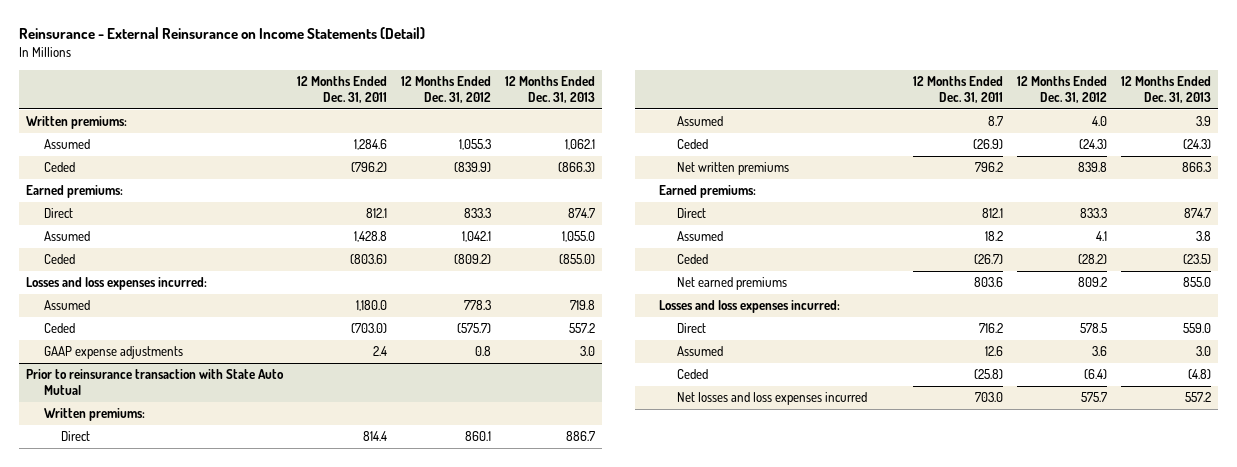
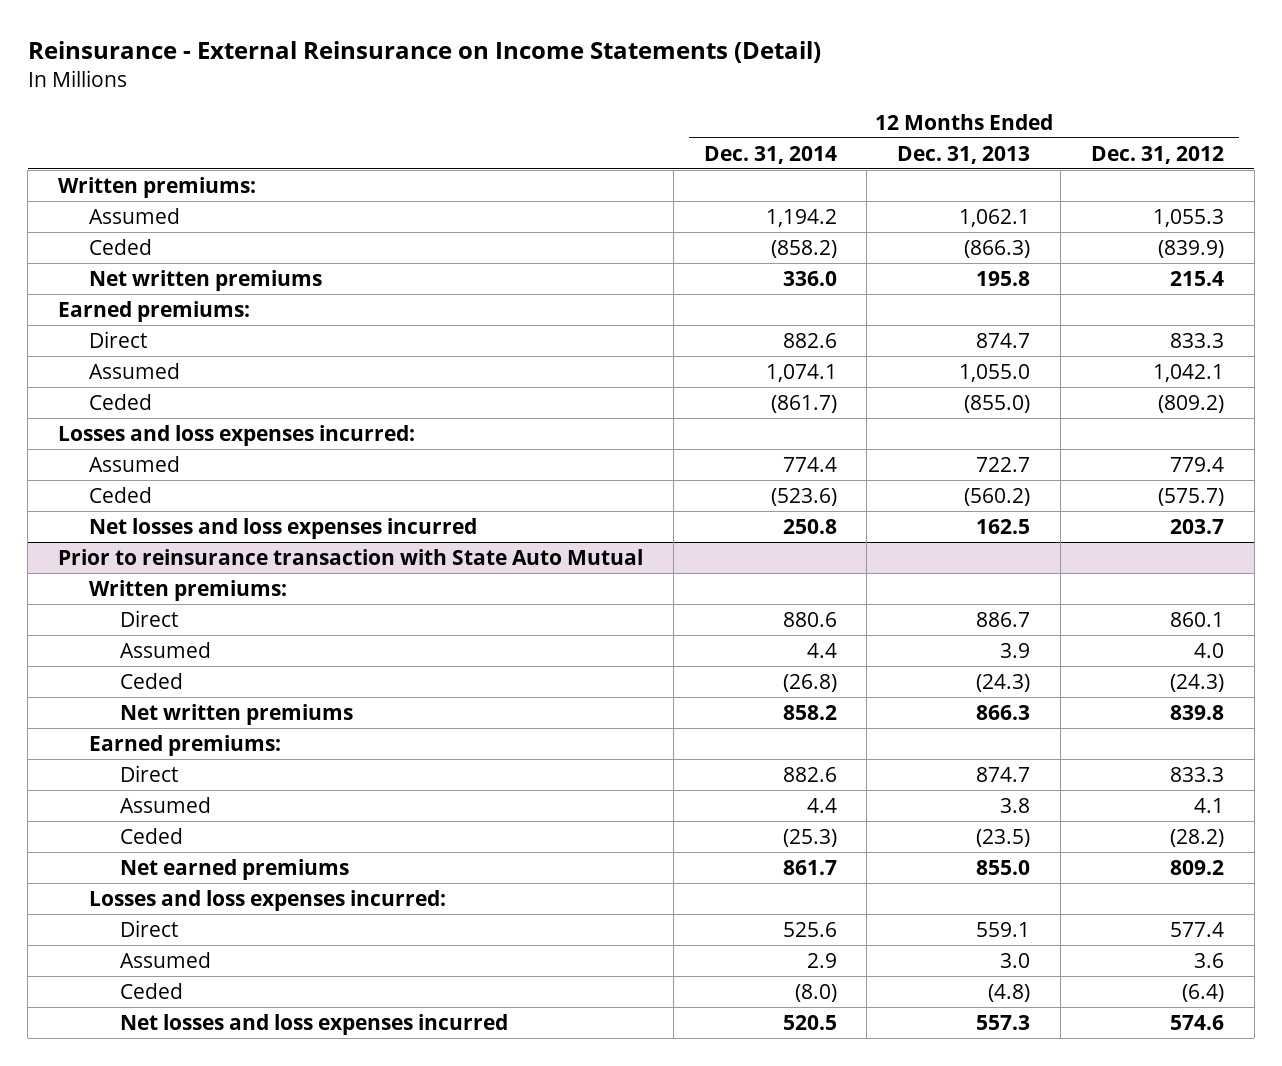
[297,76,388,103] 12 Months Ended Dec. 31, 2011 -> none
none -> [703,145,837,164] Dec. 31, 2014
none -> [89,269,323,291] Net written premiums
[43,346,183,360] GAAP expense adjustments -> none
[464,300,492,311] 778.3 -> [1169,456,1224,472] 779.4
[570,300,596,311] 719.8 -> [976,456,1031,472] 722.7
[569,323,596,334] 557.2 -> [964,487,1031,506] (560.2)
none -> [89,517,478,539] Net losses and loss expenses incurred
[1079,323,1107,334] 578.5 -> [1169,921,1224,937] 577.4
[1182,323,1211,334] 559.0 -> [976,921,1031,937] 559.1
[1080,392,1107,403] 575.7 -> [1169,1014,1224,1030] 574.6
[1184,392,1211,403] 557.2 -> [976,1014,1031,1030] 557.3

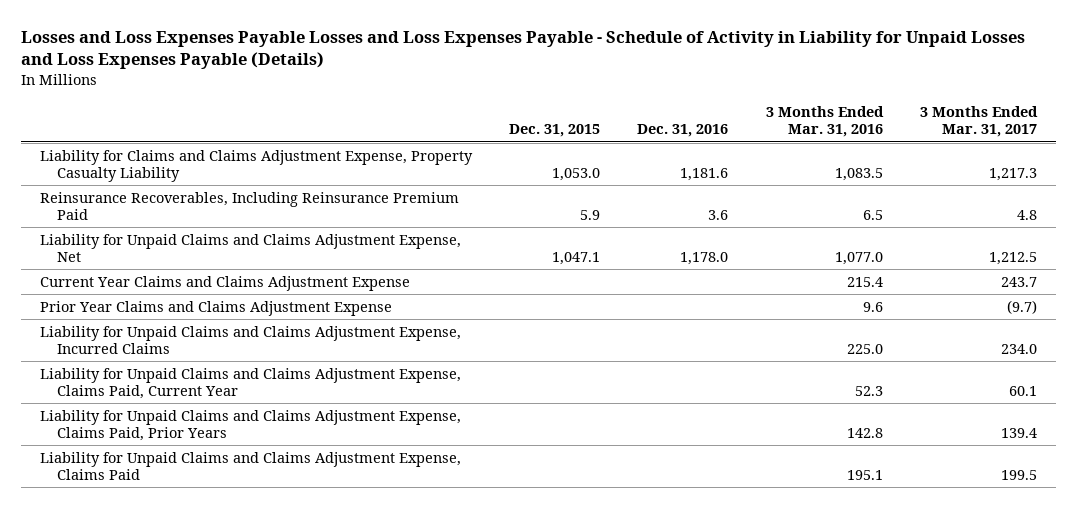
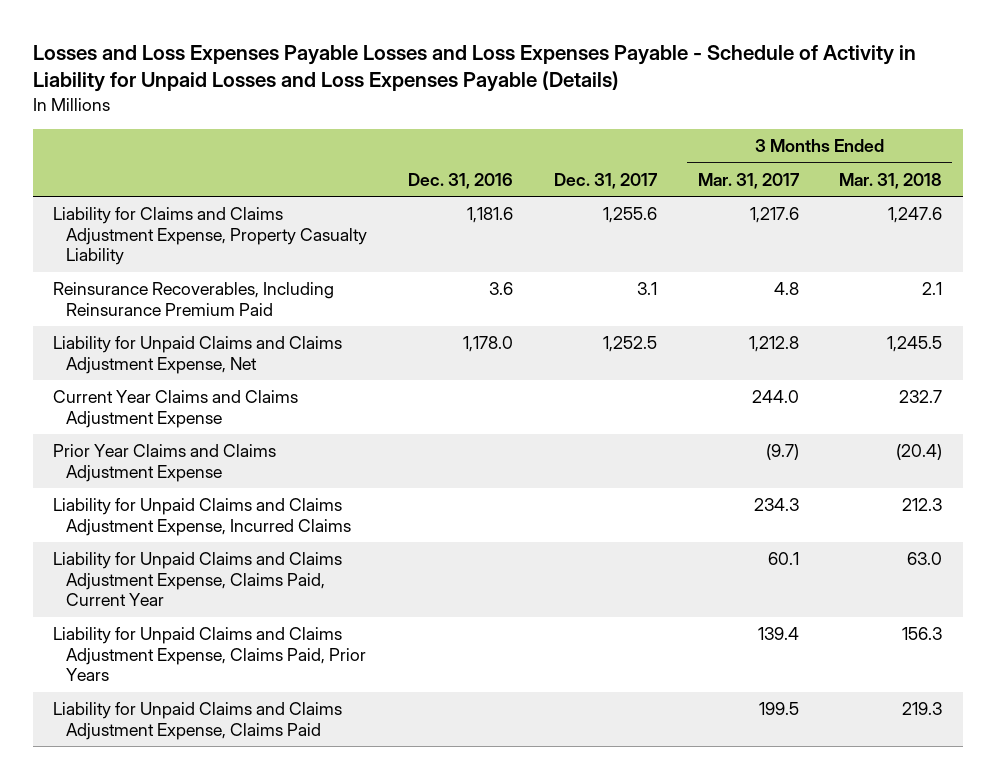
[509,124,601,138] Dec. 31, 2015 -> none
[765,105,884,138] 3 Months Ended Mar. 31, 2016 -> none
none -> [553,172,658,189] Dec. 31, 2017
none -> [839,172,943,189] Mar. 31, 2018
[989,168,1038,182] 1,217.3 -> [749,207,799,224] 1,217.6
[989,252,1038,266] 1,212.5 -> [748,336,799,353] 1,212.8
[1001,276,1038,287] 243.7 -> [751,390,799,404] 244.0
[1001,344,1038,355] 234.0 -> [753,498,799,512] 234.3

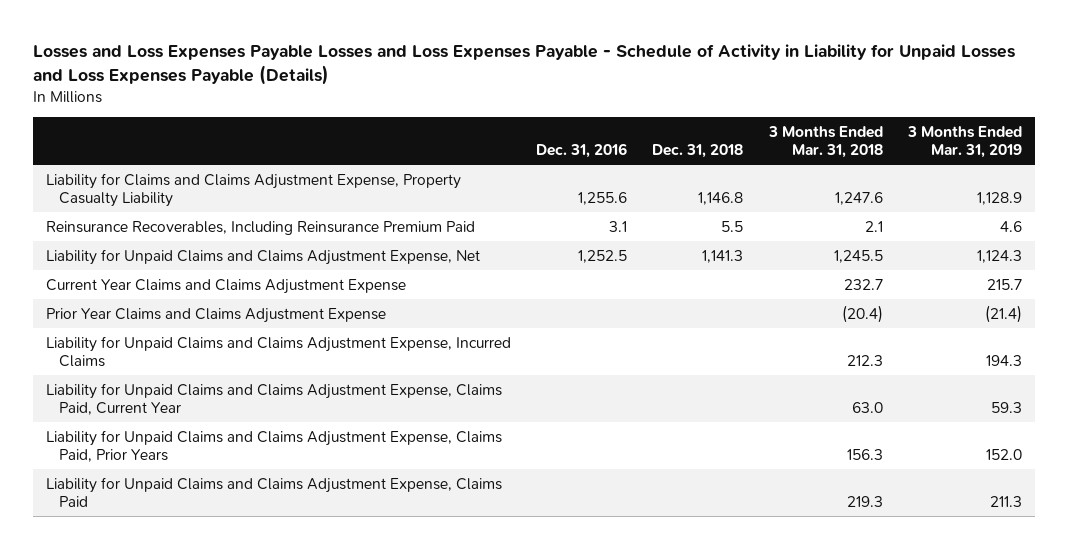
[553,172,658,189] Dec. 31, 2017 -> none
[697,172,800,189] Mar. 31, 2017 -> none
none -> [652,144,744,159] Dec. 31, 2018
none -> [907,125,1023,159] 3 Months Ended Mar. 31, 2019
[467,207,514,224] 1,181.6 -> [578,191,628,205] 1,255.6
[489,282,514,296] 3.6 -> [609,220,628,232] 3.1
[463,336,514,353] 1,178.0 -> [578,249,628,263] 1,252.5

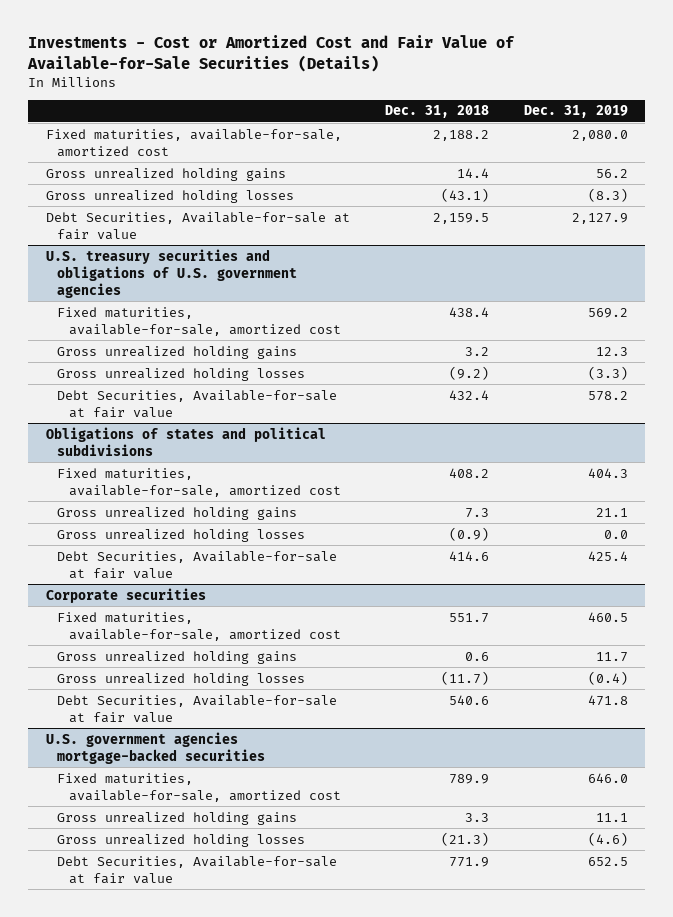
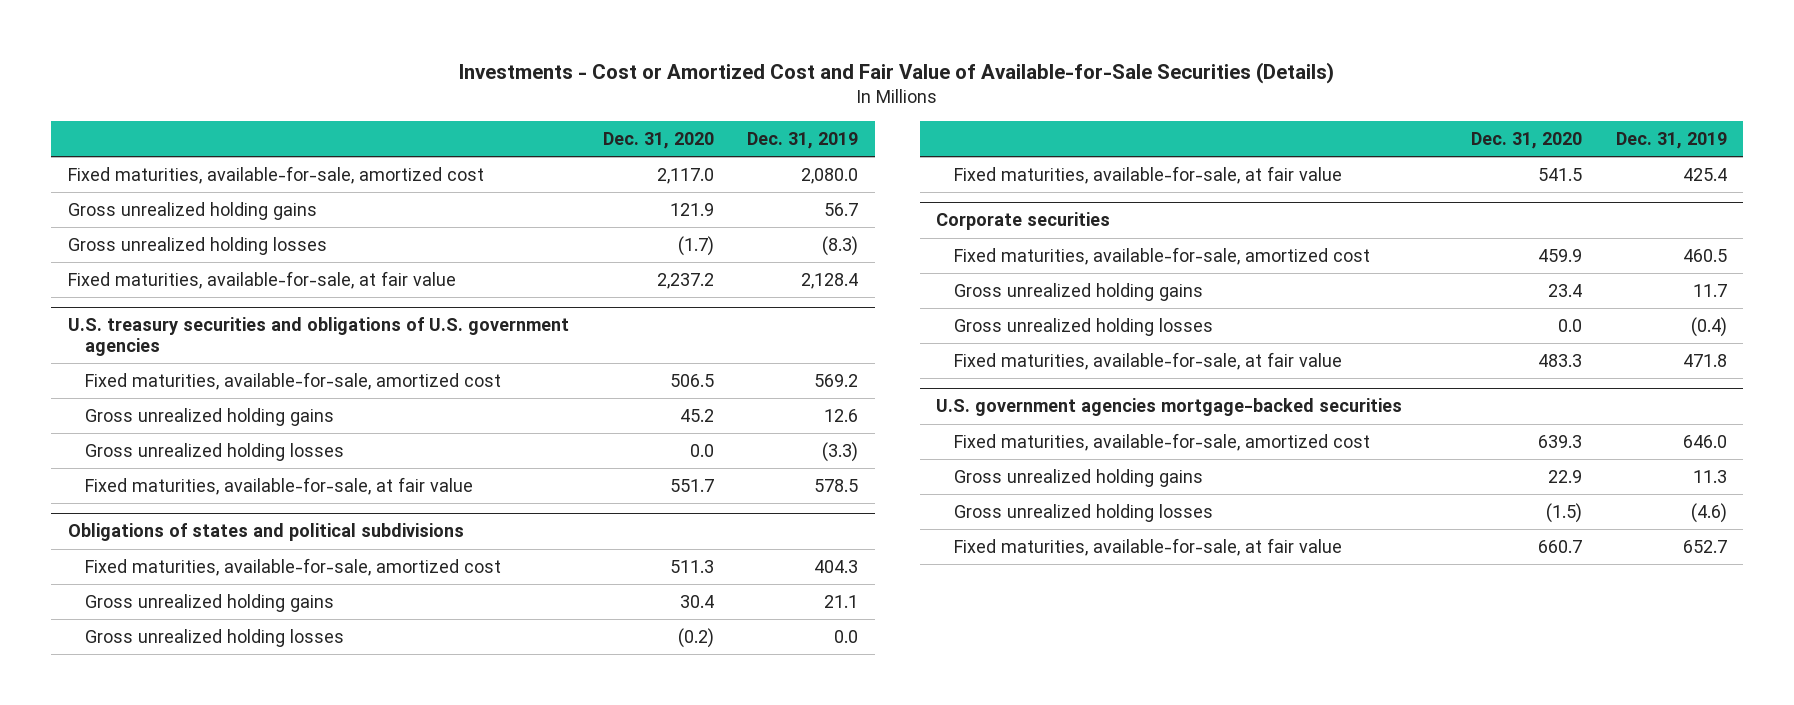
[384,105,489,119] Dec. 31, 2018 -> none
none -> [602,131,714,149] Dec. 31, 2020
[595,168,628,178] 56.2 -> [824,202,859,216] 56.7
[45,211,350,240] Debt Securities, Available-for-sale at fair value -> [67,270,456,289] Fixed maturities, available-for-sale, at fair value
[571,212,628,224] 2,127.9 -> [801,272,859,289] 2,128.4
[595,346,628,356] 12.3 -> [824,408,859,422] 12.6
[57,389,338,418] Debt Securities, Available-for-sale at fair value -> [85,476,474,495] Fixed maturities, available-for-sale, at fair value
[587,390,628,401] 578.2 -> [814,478,859,492] 578.5
[57,550,338,579] Debt Securities, Available-for-sale at fair value -> [953,165,1342,184] Fixed maturities, available-for-sale, at fair value
[57,694,338,723] Debt Securities, Available-for-sale at fair value -> [953,351,1342,370] Fixed maturities, available-for-sale, at fair value
[595,812,628,822] 11.1 -> [1692,469,1727,483] 11.3
[57,855,338,884] Debt Securities, Available-for-sale at fair value -> [953,537,1342,556] Fixed maturities, available-for-sale, at fair value
[587,856,628,866] 652.5 -> [1682,539,1727,553] 652.7

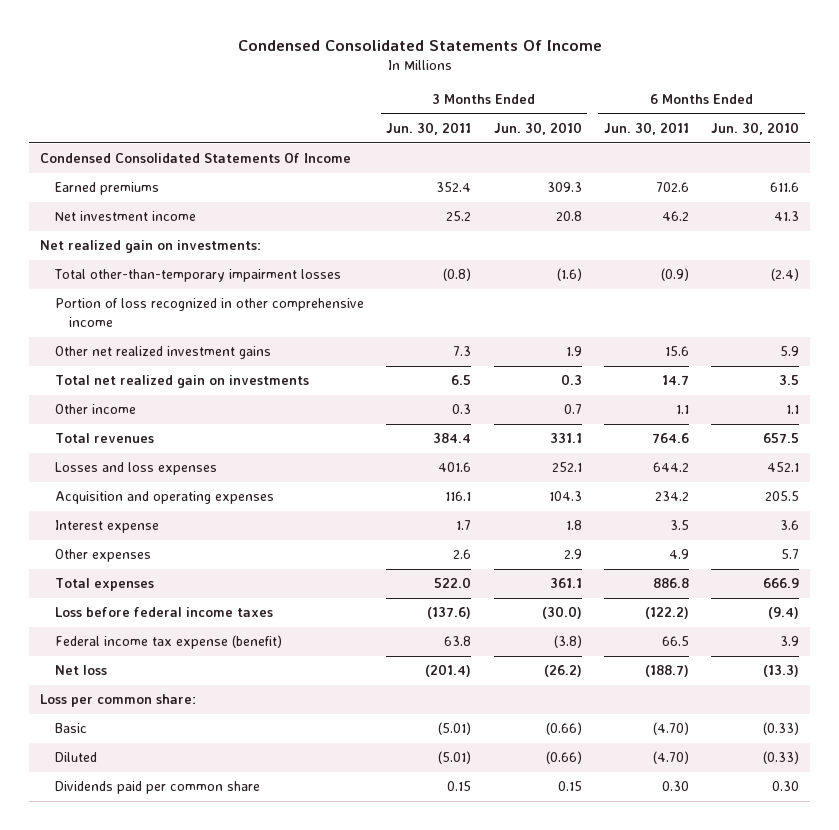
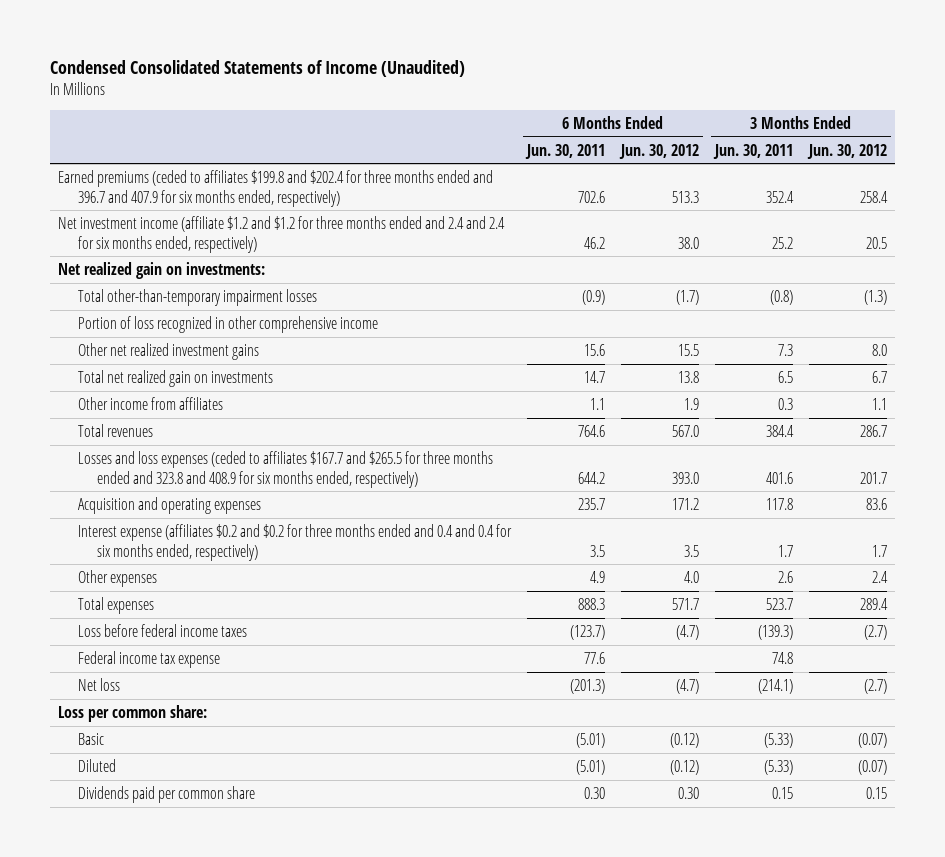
[237,40,602,52] Condensed Consolidated Statements Of Income -> [49,59,465,77] Condensed Consolidated Statements of Income (Unaudited)
[493,121,582,135] Jun. 30, 2010 -> none
[711,121,800,135] Jun. 30, 2010 -> none
none -> [618,143,699,159] Jun. 30, 2012
none -> [806,143,887,159] Jun. 30, 2012
[40,153,352,164] Condensed Consolidated Statements Of Income -> none
[54,182,159,196] Earned premiums -> [57,169,493,207] Earned premiums (ceded to affiliates $199.8 and $202.4 for three months ended and 396.7 and 407.9 for six months ended, respectively)
[54,211,196,222] Net investment income -> [57,215,505,253] Net investment income (affiliate $1.2 and $1.2 for three months ended and 2.4 and 2.4 for six months ended, respectively)
[54,404,136,415] Other income -> [77,396,223,410] Other income from affiliates
[54,462,217,476] Losses and loss expenses -> [77,450,493,488] Losses and loss expenses (ceded to affiliates $167.7 and $265.5 for three months ended and 323.8 and 408.9 for six months ended, respectively)
[445,491,472,502] 116.1 -> [765,497,793,510] 117.8
[654,491,689,502] 234.2 -> [577,497,605,510] 235.7
[54,520,159,534] Interest expense -> [77,523,512,561] Interest expense (affiliates $0.2 and $0.2 for three months ended and 0.4 and 0.4 for six months ended, respectively)
[434,577,472,589] 522.0 -> [765,597,793,610] 523.7
[652,578,689,589] 886.8 -> [577,597,605,610] 888.3
[427,607,472,620] (137.6) -> [757,624,793,640] (139.3)
[644,607,689,620] (122.2) -> [569,624,605,640] (123.7)
[54,635,282,650] Federal income tax expense (benefit) -> [77,650,220,668] Federal income tax expense
[444,636,472,647] 63.8 -> [771,651,793,664] 74.8
[661,636,689,647] 66.5 -> [583,651,605,664] 77.6
[425,664,472,678] (201.4) -> [757,678,793,694] (214.1)
[644,665,689,678] (188.7) -> [569,678,605,694] (201.3)
[438,722,472,736] (5.01) -> [763,732,793,748] (5.33)
[652,722,689,736] (4.70) -> [575,732,605,748] (5.01)
[438,751,472,765] (5.01) -> [763,759,793,775] (5.33)
[652,751,689,765] (4.70) -> [575,759,605,775] (5.01)

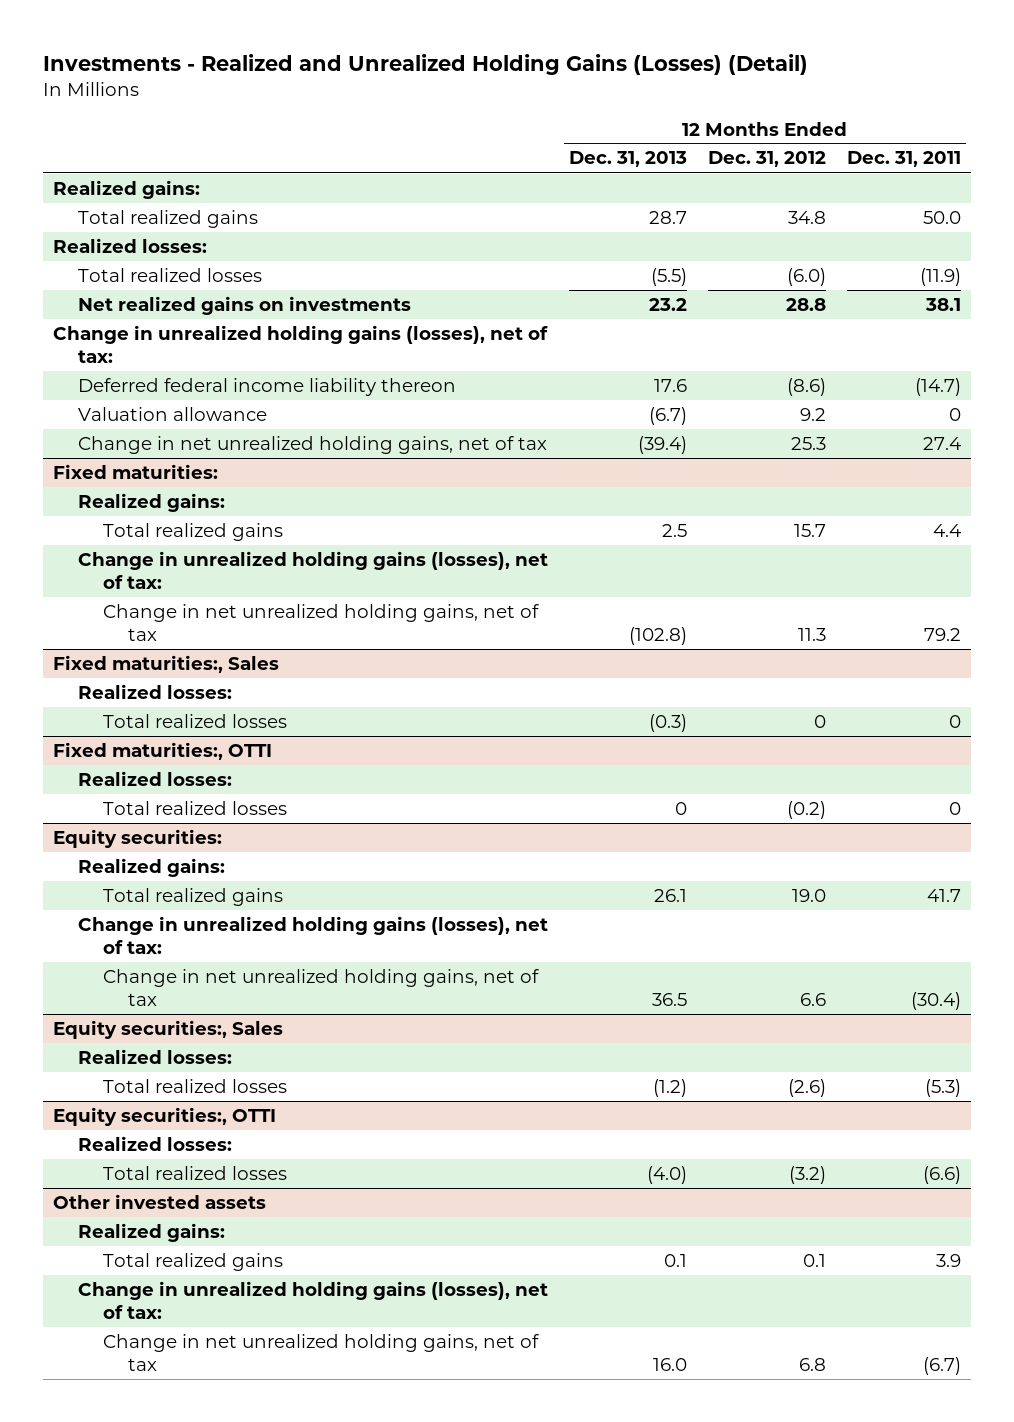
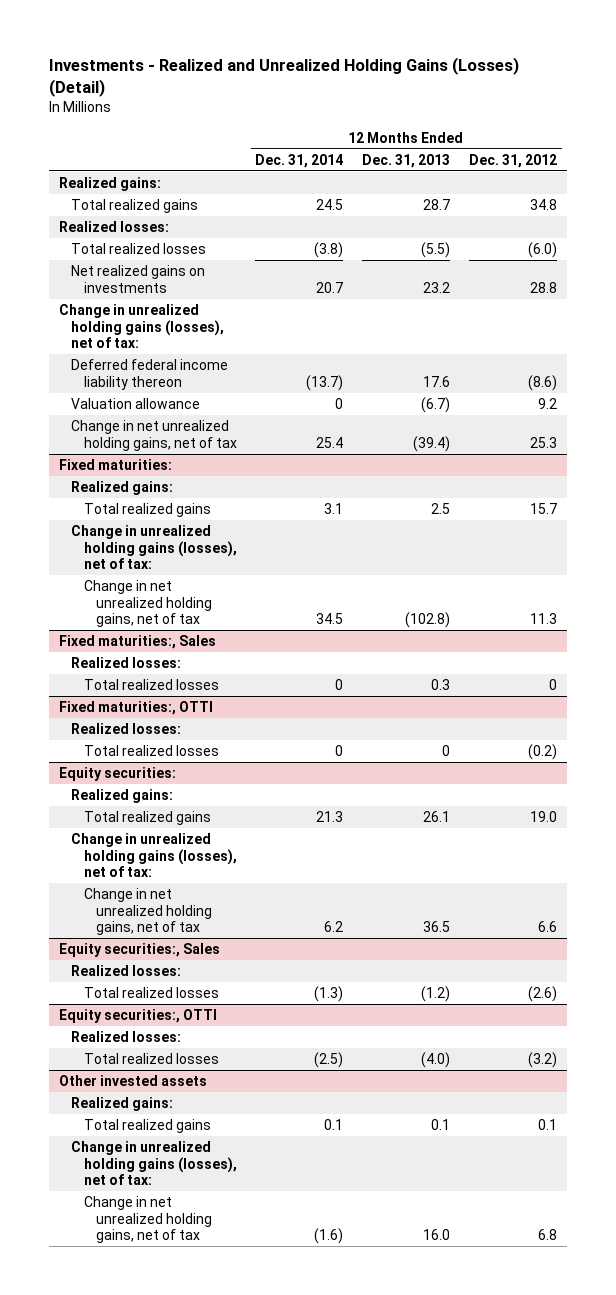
[846,151,961,168] Dec. 31, 2011 -> none
none -> [255,153,344,168] Dec. 31, 2014
[649,713,688,732] (0.3) -> [431,679,451,691] 0.3

